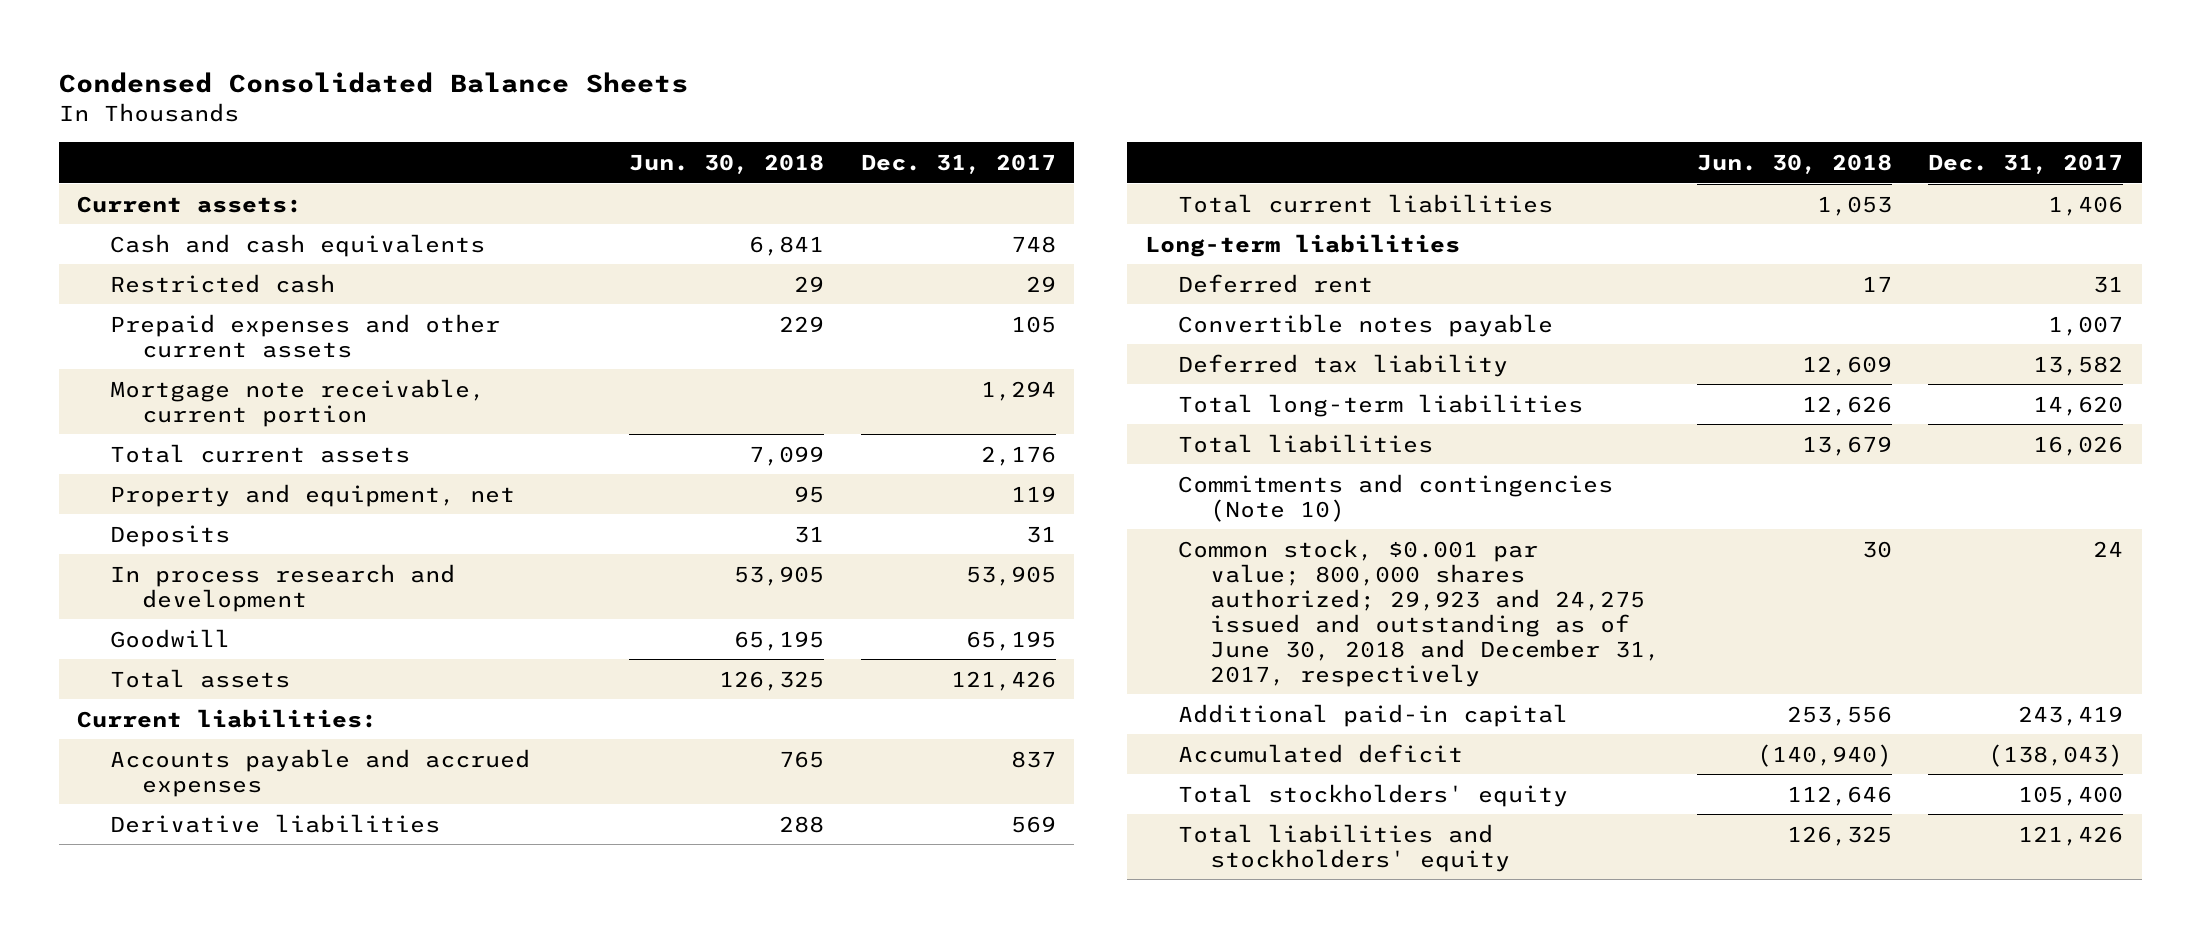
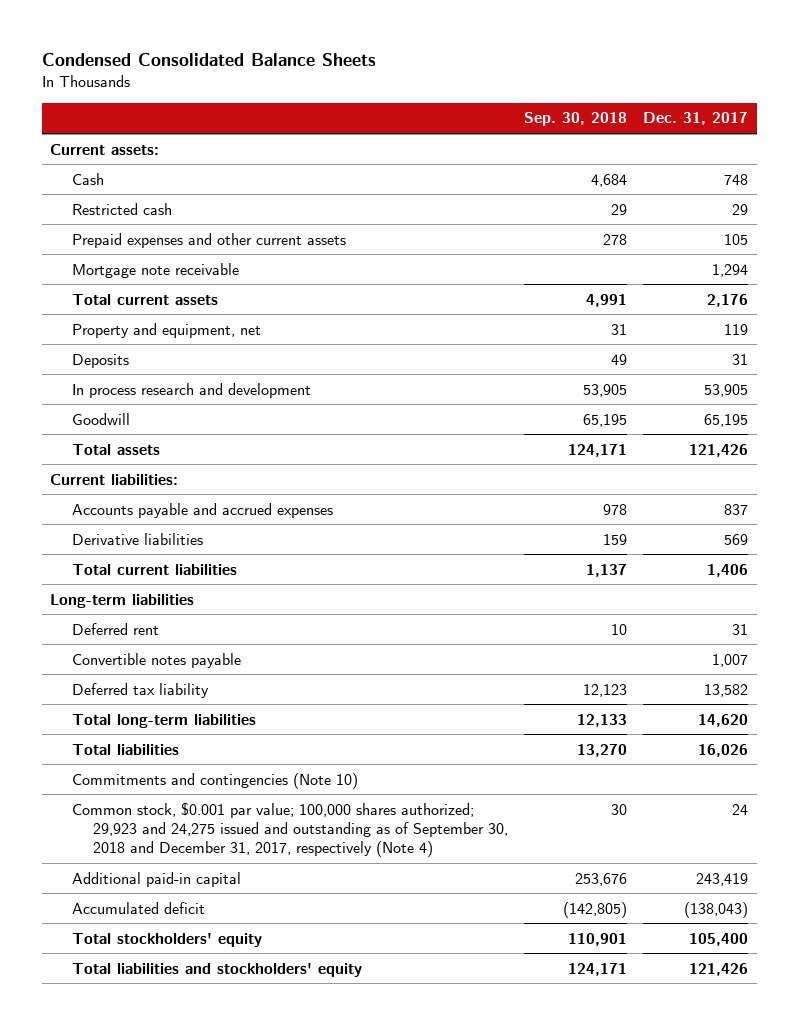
[628,153,824,174] Jun. 30, 2018 -> none
none -> [524,112,628,127] Sep. 30, 2018
[109,233,485,257] Cash and cash equivalents -> [71,172,104,185] Cash
[109,378,485,427] Mortgage note receivable, current portion -> [71,262,239,278] Mortgage note receivable
[1177,538,1661,687] Common stock, $0.001 par value; 800,000 shares authorized; 29,923 and 24,275 issued and outstanding as of June 30, 2018 and December 31, 2017, respectively -> [71,801,509,858] Common stock, $0.001 par value; 100,000 shares authorized; 29,923 and 24,275 issued and outstanding as of September 30, 2018 and December 31, 2017, respectively (Note 4)

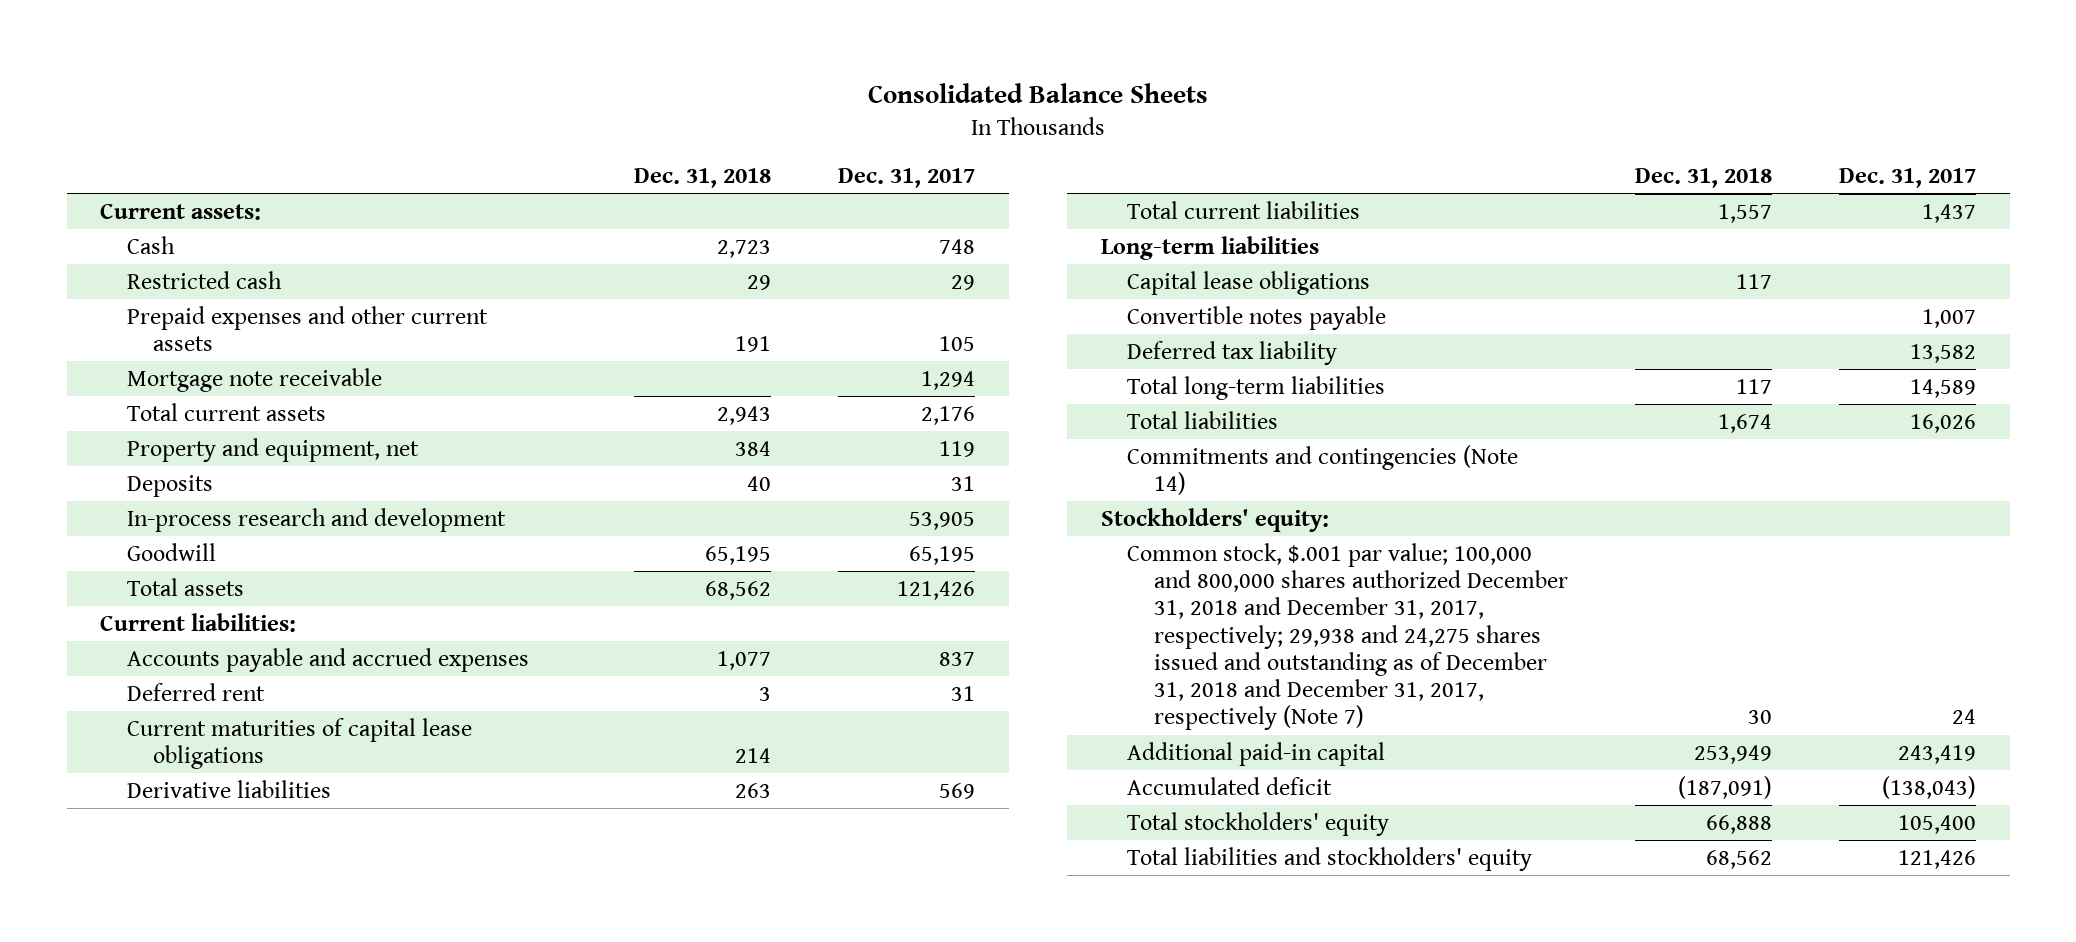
[42,53,377,67] Condensed Consolidated Balance Sheets -> [868,82,1209,103] Consolidated Balance Sheets
[524,112,628,127] Sep. 30, 2018 -> none
none -> [634,167,772,188] Dec. 31, 2018
[71,382,311,398] In process research and development -> [126,507,506,532] In-process research and development
[71,622,159,635] Deferred rent -> [126,682,265,701] Deferred rent
none -> [126,717,472,770] Current maturities of capital lease obligations
[707,563,749,577] 1,406 -> [1921,203,1976,223] 1,437
none -> [1127,270,1371,295] Capital lease obligations
[698,713,749,727] 14,620 -> [1909,378,1976,398] 14,589
[71,772,358,789] Commitments and contingencies (Note 10) -> [1127,444,1519,496] Commitments and contingencies (Note 14)
none -> [1100,507,1329,532] Stockholders' equity:
[71,801,509,858] Common stock, $0.001 par value; 100,000 shares authorized; 29,923 and 24,275 issued and outstanding as of September 30, 2018 and December 31, 2017, respectively (Note 4) -> [1127,542,1568,731] Common stock, $.001 par value; 100,000 and 800,000 shares authorized December 31, 2018 and December 31, 2017, respectively; 29,938 and 24,275 shares issued and outstanding as of December 31, 2018 and December 31, 2017, respectively (Note 7)

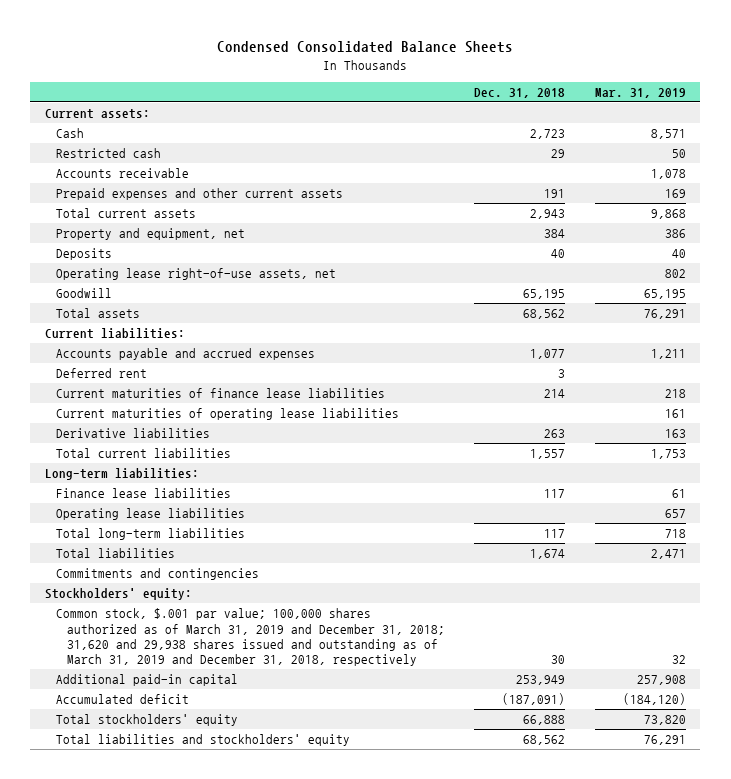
[868,82,1209,103] Consolidated Balance Sheets -> [217,40,514,53] Condensed Consolidated Balance Sheets
[838,167,976,188] Dec. 31, 2017 -> none
none -> [594,88,686,99] Mar. 31, 2019
none -> [55,168,189,179] Accounts receivable
[126,367,382,392] Mortgage note receivable -> none
[126,507,506,532] In-process research and development -> none
none -> [55,268,336,281] Operating lease right-of-use assets, net
[126,717,472,770] Current maturities of capital lease obligations -> [55,388,385,399] Current maturities of finance lease liabilities
none -> [55,408,399,421] Current maturities of operating lease liabilities
[1127,305,1387,330] Convertible notes payable -> none
[1127,340,1338,365] Deferred tax liability -> none
[1100,235,1319,260] Long-term liabilities -> [45,468,200,481] Long-term liabilities:
[1127,270,1371,295] Capital lease obligations -> [55,488,231,499] Finance lease liabilities
none -> [55,508,245,521] Operating lease liabilities
[1127,444,1519,496] Commitments and contingencies (Note 14) -> [55,568,259,581] Commitments and contingencies
[1127,542,1568,731] Common stock, $.001 par value; 100,000 and 800,000 shares authorized December 31, 2018 and December 31, 2017, respectively; 29,938 and 24,275 shares issued and outstanding as of December 31, 2018 and December 31, 2017, respectively (Note 7) -> [55,608,445,667] Common stock, $.001 par value; 100,000 shares authorized as of March 31, 2019 and December 31, 2018; 31,620 and 29,938 shares issued and outstanding as of March 31, 2019 and December 31, 2018, respectively

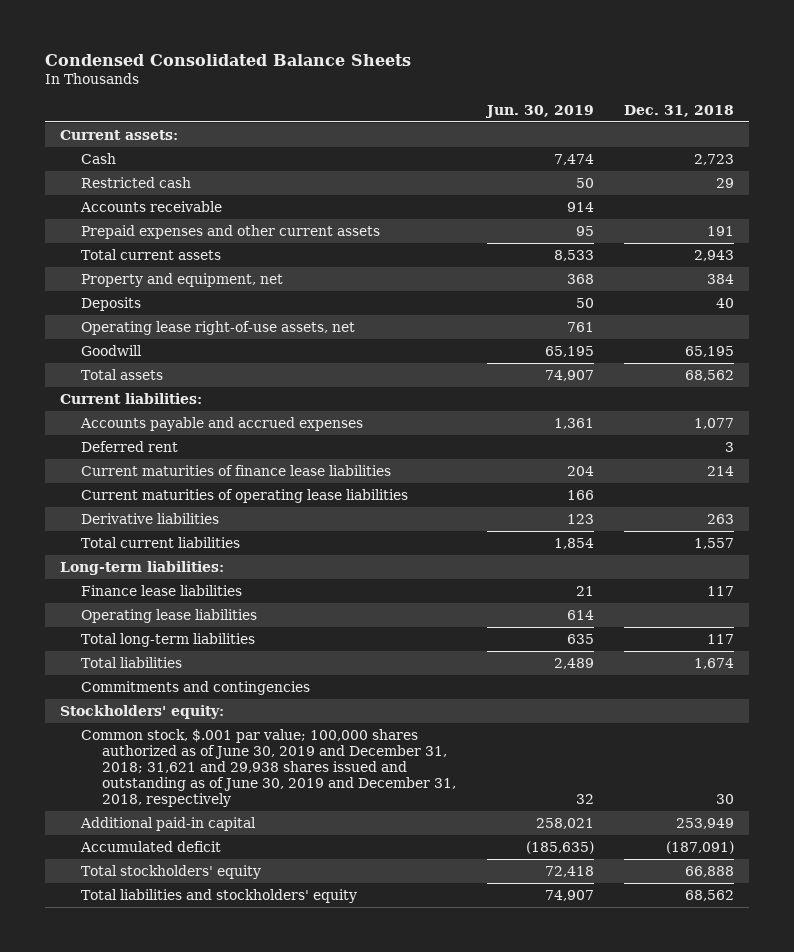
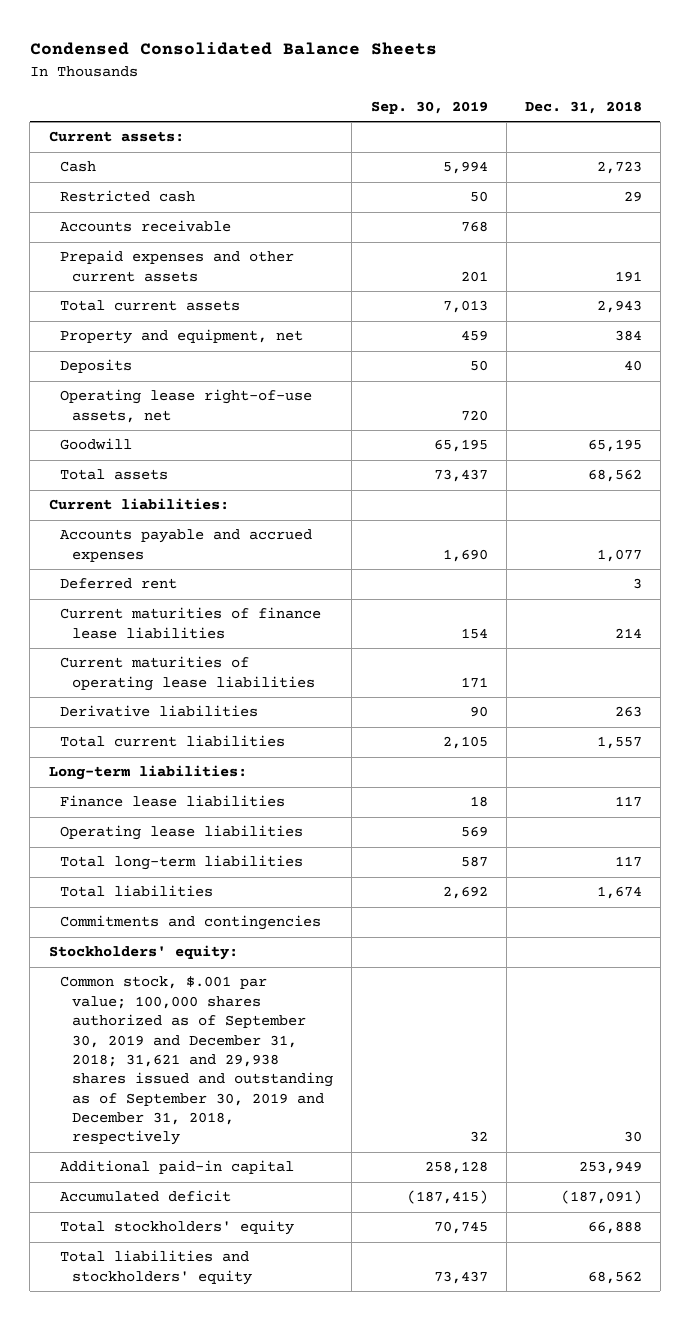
[484,104,594,118] Jun. 30, 2019 -> none
none -> [370,100,488,114] Sep. 30, 2019
[81,729,457,807] Common stock, $.001 par value; 100,000 shares authorized as of June 30, 2019 and December 31, 2018; 31,621 and 29,938 shares issued and outstanding as of June 30, 2019 and December 31, 2018, respectively -> [60,976,334,1146] Common stock, $.001 par value; 100,000 shares authorized as of September 30, 2019 and December 31, 2018; 31,621 and 29,938 shares issued and outstanding as of September 30, 2019 and December 31, 2018, respectively

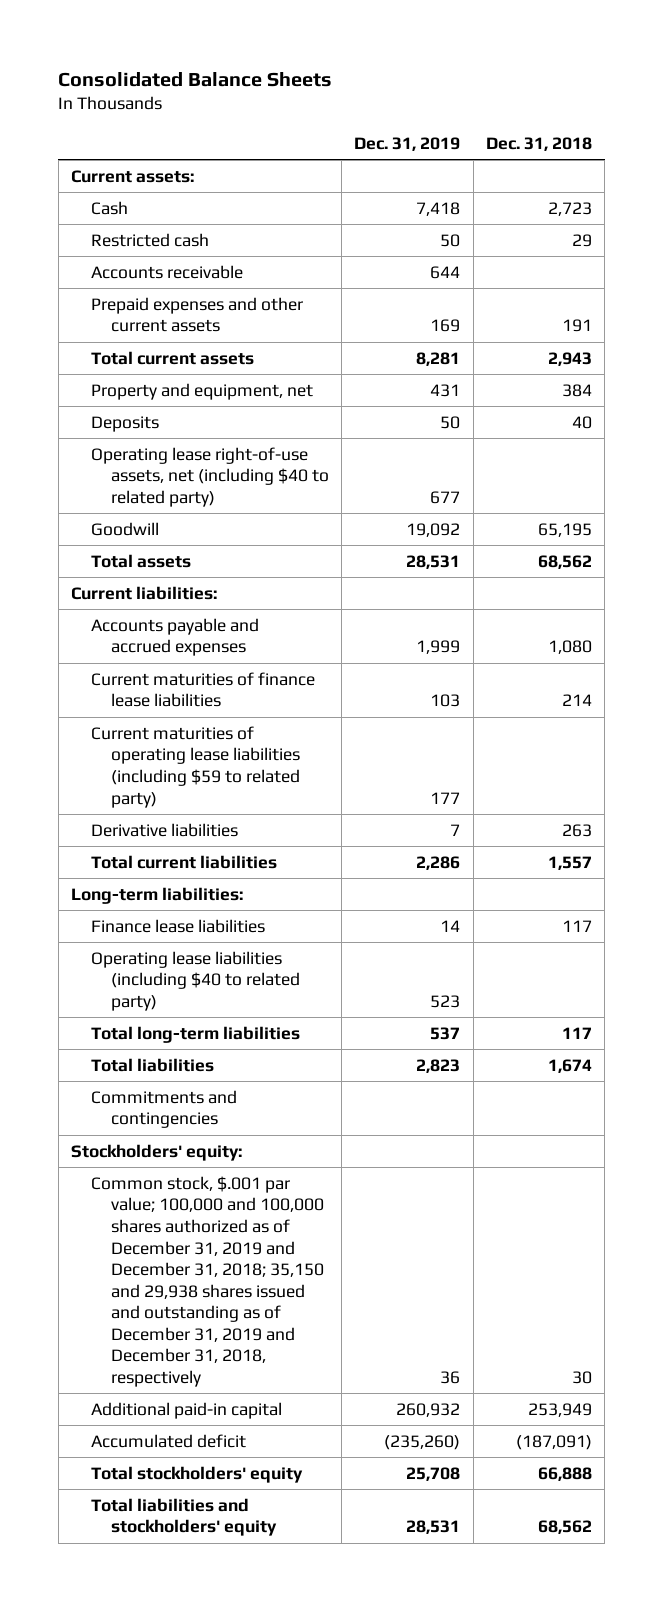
[29,42,437,56] Condensed Consolidated Balance Sheets -> [58,71,333,87] Consolidated Balance Sheets
[370,100,488,114] Sep. 30, 2019 -> none
none -> [354,136,461,151] Dec. 31, 2019
[60,389,313,423] Operating lease right-of-use assets, net -> [90,446,329,507] Operating lease right-of-use assets, net (including $40 to related party)
[60,578,178,590] Deferred rent -> none
[596,548,642,562] 1,077 -> [548,640,593,655] 1,080
[60,656,316,691] Current maturities of operating lease liabilities -> [90,725,300,808] Current maturities of operating lease liabilities (including $59 to related party)
[60,825,304,841] Operating lease liabilities -> [90,950,300,1011] Operating lease liabilities (including $40 to related party)
[60,976,334,1146] Common stock, $.001 par value; 100,000 shares authorized as of September 30, 2019 and December 31, 2018; 31,621 and 29,938 shares issued and outstanding as of September 30, 2019 and December 31, 2018, respectively -> [90,1175,324,1387] Common stock, $.001 par value; 100,000 and 100,000 shares authorized as of December 31, 2019 and December 31, 2018; 35,150 and 29,938 shares issued and outstanding as of December 31, 2019 and December 31, 2018, respectively

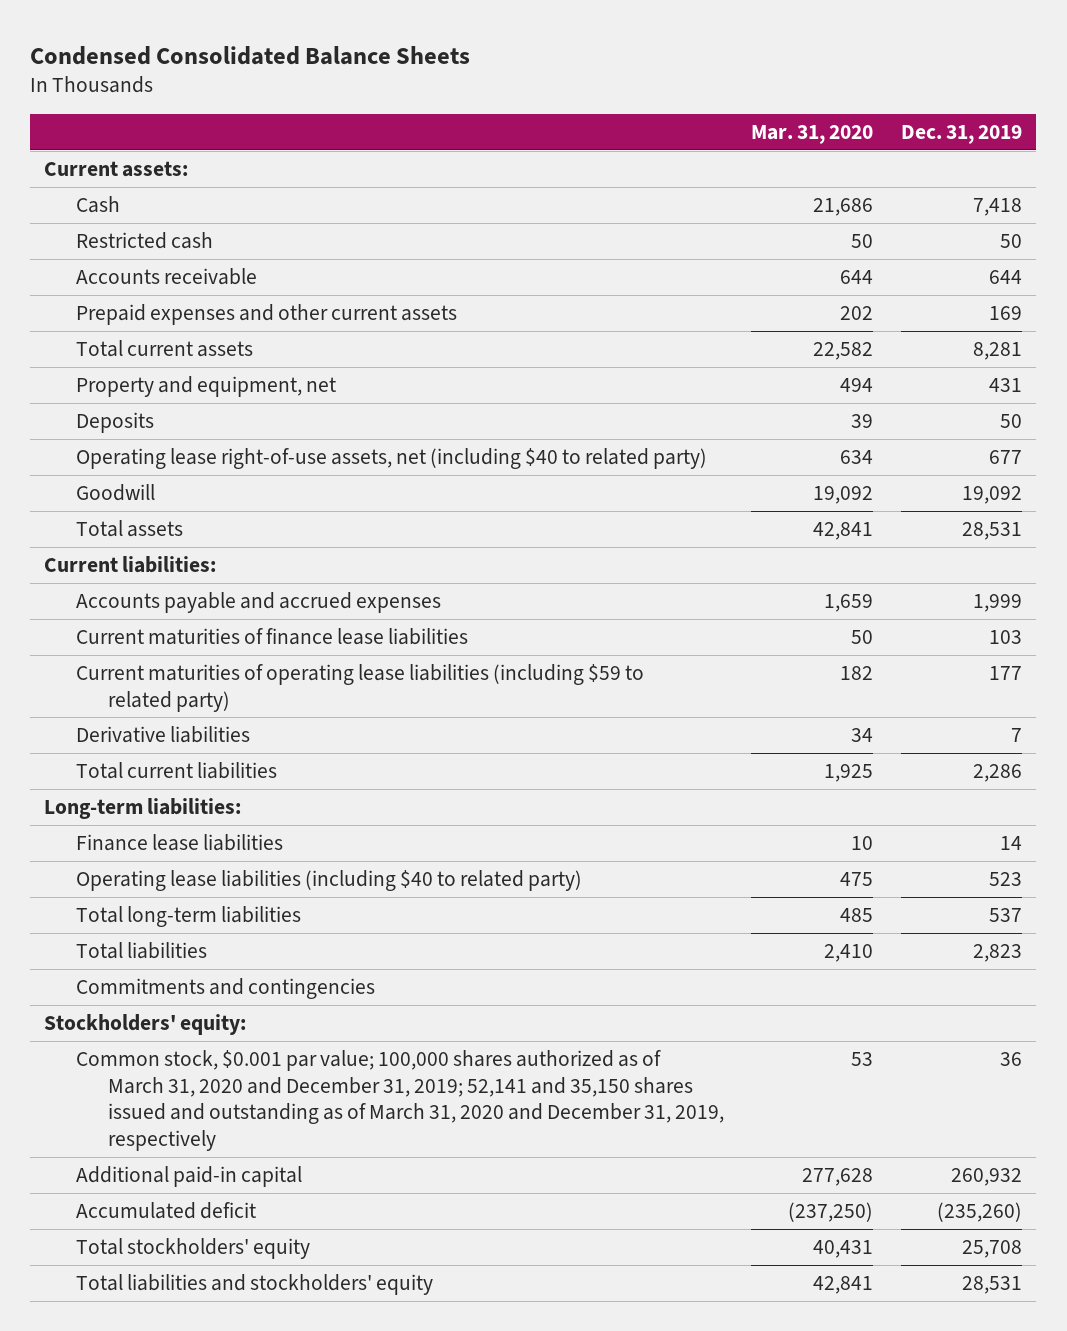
[58,71,333,87] Consolidated Balance Sheets -> [30,45,471,65] Condensed Consolidated Balance Sheets
[486,136,593,151] Dec. 31, 2018 -> none
none -> [751,124,874,144] Mar. 31, 2020
[90,1175,324,1387] Common stock, $.001 par value; 100,000 and 100,000 shares authorized as of December 31, 2019 and December 31, 2018; 35,150 and 29,938 shares issued and outstanding as of December 31, 2019 and December 31, 2018, respectively -> [75,1049,724,1151] Common stock, $0.001 par value; 100,000 shares authorized as of March 31, 2020 and December 31, 2019; 52,141 and 35,150 shares issued and outstanding as of March 31, 2020 and December 31, 2019, respectively

